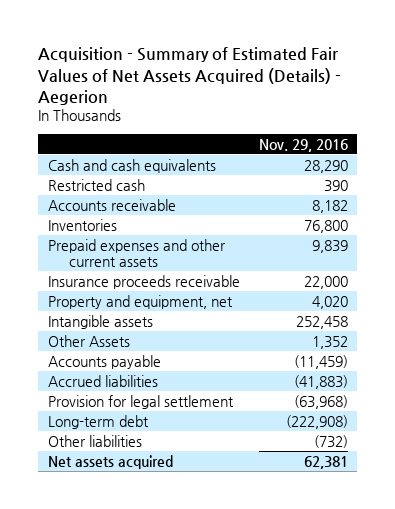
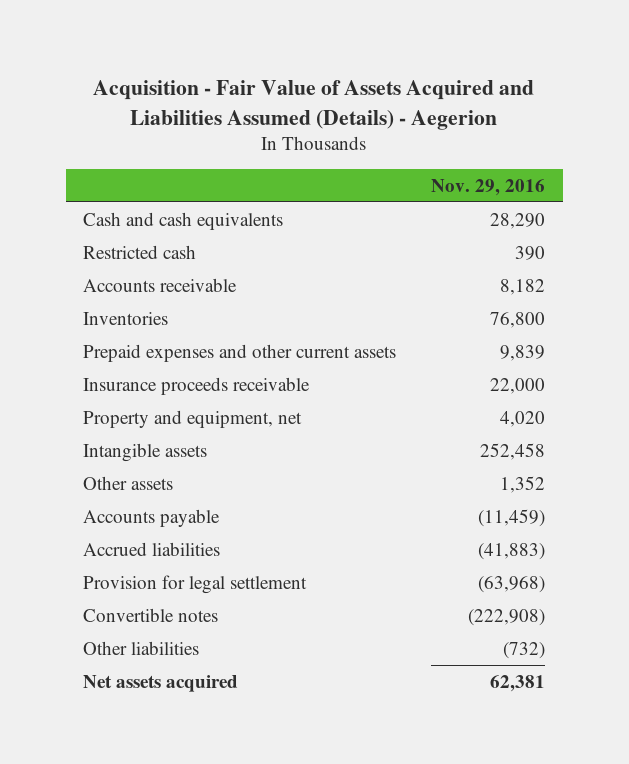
[38,47,342,105] Acquisition - Summary of Estimated Fair Values of Net Assets Acquired (Details) - Aegerion -> [93,80,535,130] Acquisition - Fair Value of Assets Acquired and Liabilities Assumed (Details) - Aegerion
[47,334,130,347] Other Assets -> [83,475,174,490] Other assets
[47,414,149,429] Long-term debt -> [83,607,219,622] Convertible notes

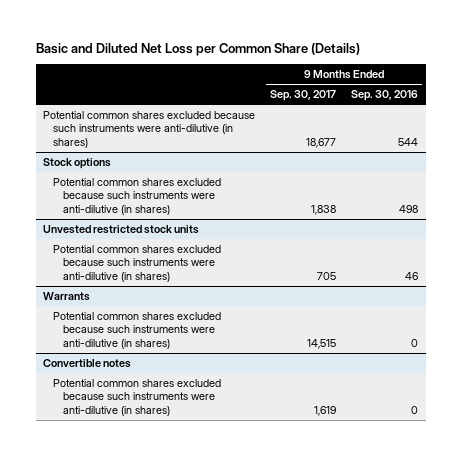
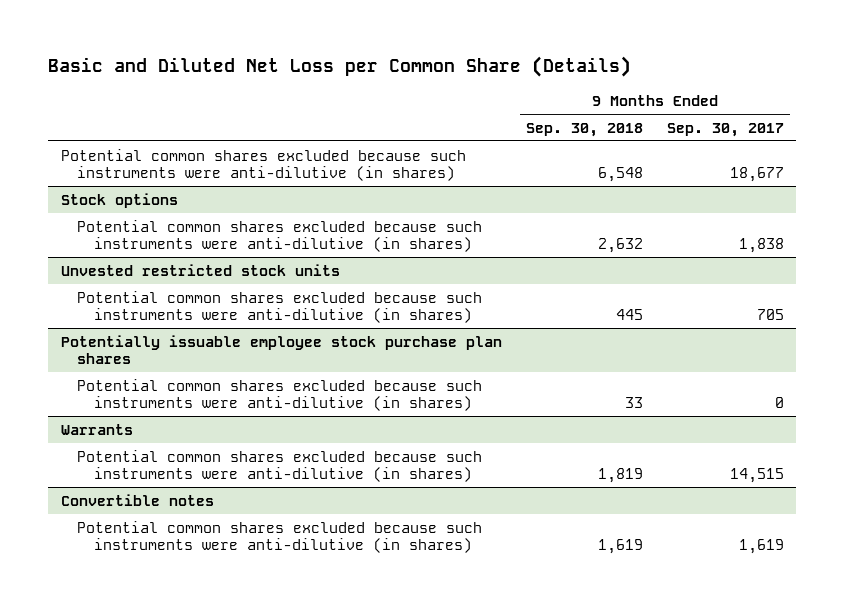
[351,90,419,102] Sep. 30, 2016 -> none
none -> [525,122,643,137] Sep. 30, 2018
none -> [60,334,502,365] Potentially issuable employee stock purchase plan shares
none -> [77,378,483,412] Potential common shares excluded because such instruments were anti-dilutive (in shares)

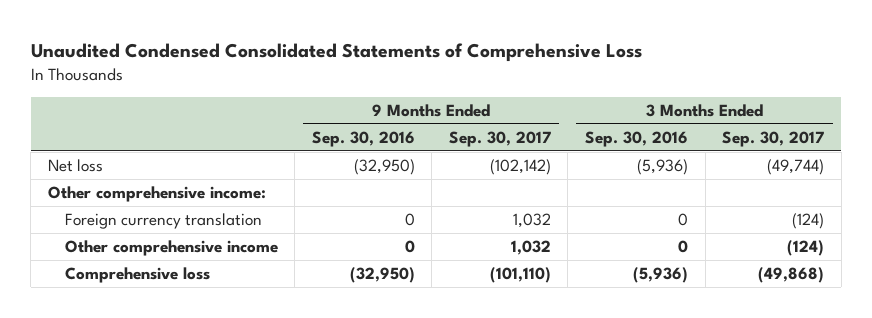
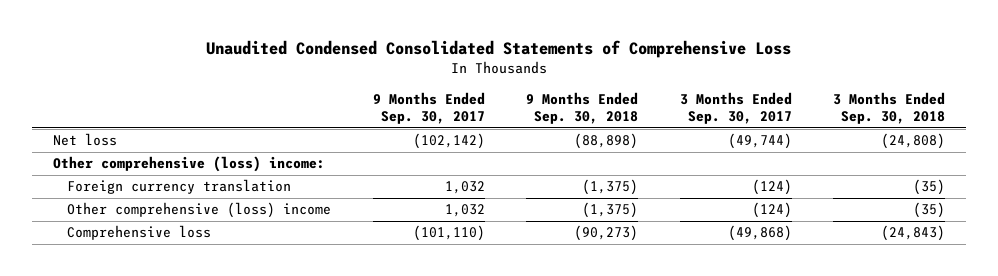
[311,130,415,147] Sep. 30, 2016 -> none
[585,130,689,147] Sep. 30, 2016 -> none
none -> [526,92,639,124] 9 Months Ended Sep. 30, 2018
none -> [833,92,946,124] 3 Months Ended Sep. 30, 2018
[47,186,266,203] Other comprehensive income: -> [52,156,325,173] Other comprehensive (loss) income:
[64,240,278,257] Other comprehensive income -> [67,202,332,219] Other comprehensive (loss) income

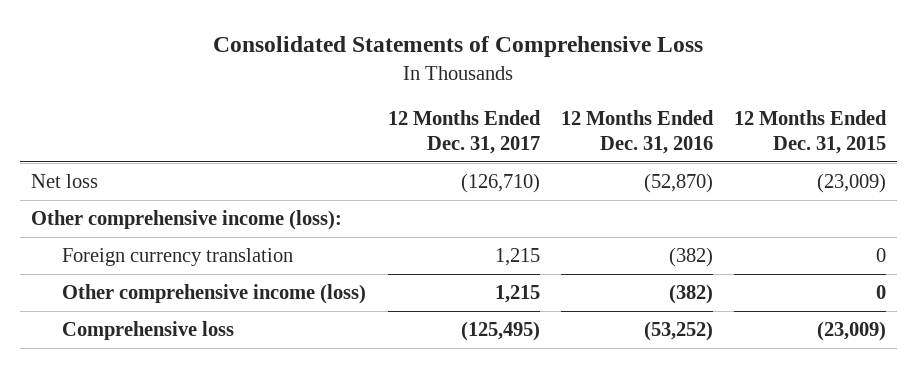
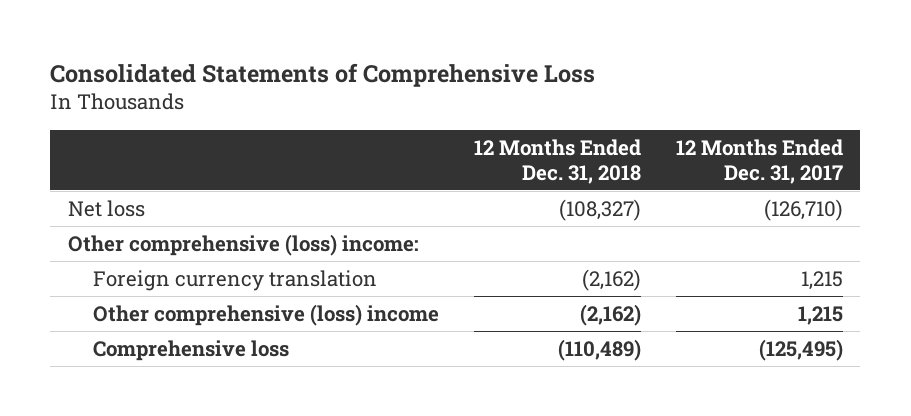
[560,110,714,154] 12 Months Ended Dec. 31, 2016 -> none
[734,110,888,154] 12 Months Ended Dec. 31, 2015 -> none
none -> [473,138,641,184] 12 Months Ended Dec. 31, 2018
[30,210,342,231] Other comprehensive income (loss): -> [67,233,419,256] Other comprehensive (loss) income:
[62,284,367,305] Other comprehensive income (loss) -> [92,303,439,326] Other comprehensive (loss) income

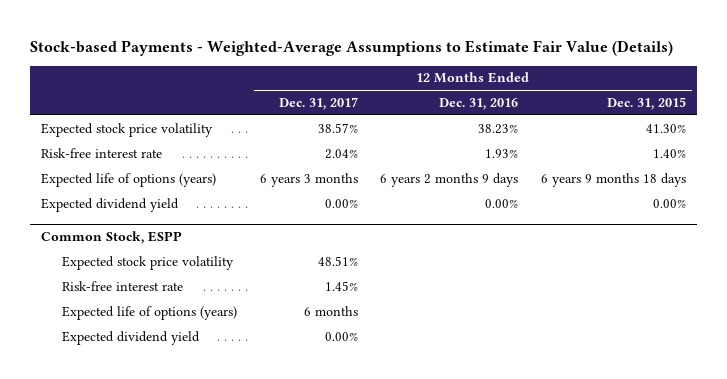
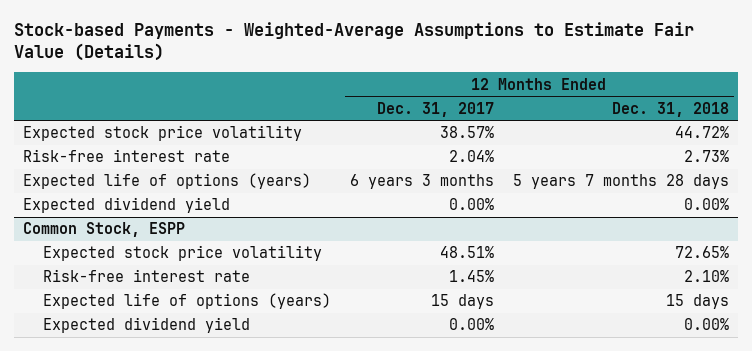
[439,97,519,110] Dec. 31, 2016 -> none
[606,96,686,110] Dec. 31, 2015 -> none
none -> [611,101,729,117] Dec. 31, 2018
[303,305,358,316] 6 months -> [430,294,494,310] 15 days

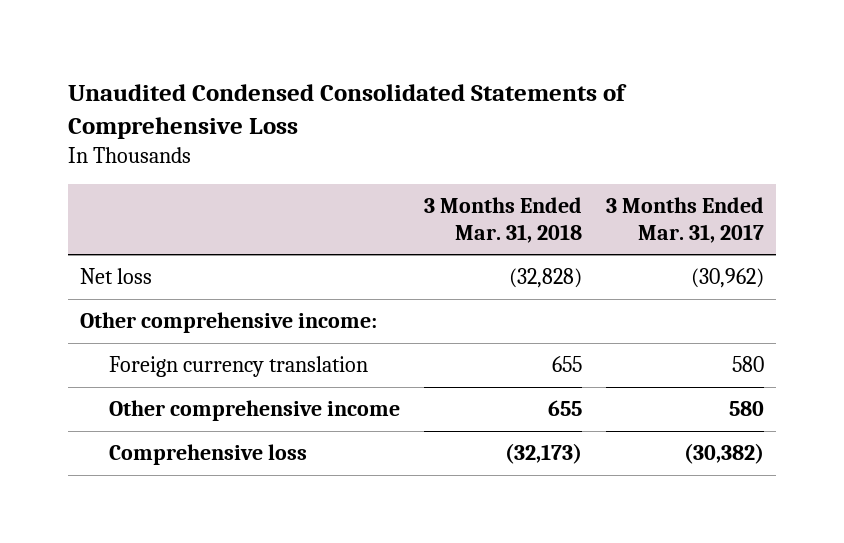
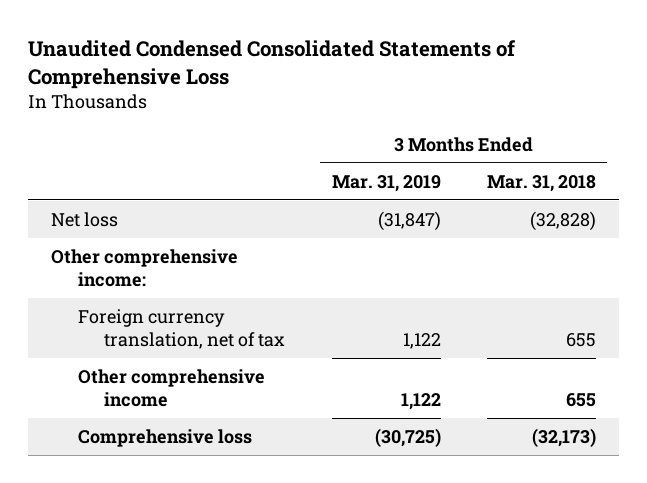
[605,196,764,243] 3 Months Ended Mar. 31, 2017 -> none
none -> [331,174,441,192] Mar. 31, 2019
[108,356,368,378] Foreign currency translation -> [77,308,286,349] Foreign currency translation, net of tax

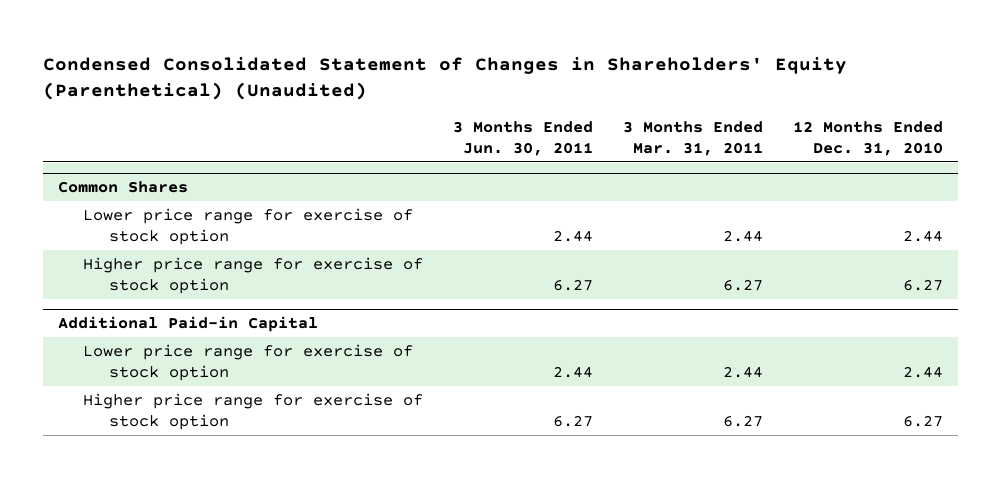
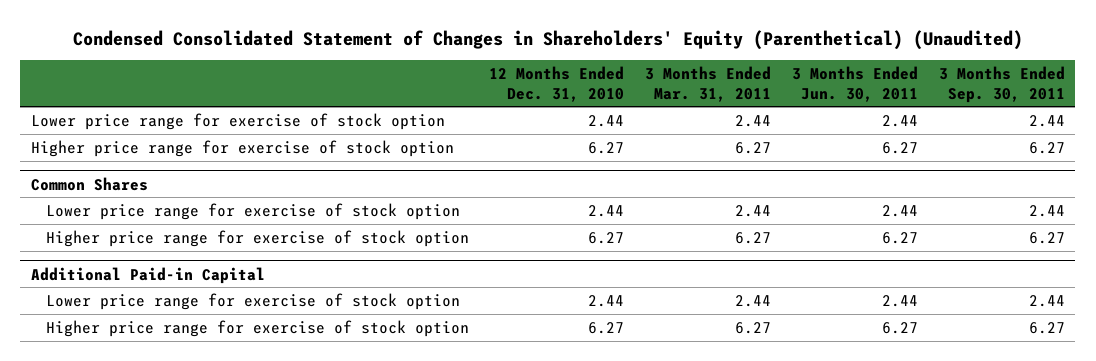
none -> [939,66,1066,103] 3 Months Ended Sep. 30, 2011
none -> [30,112,445,130] Lower price range for exercise of stock option
none -> [30,139,454,157] Higher price range for exercise of stock option

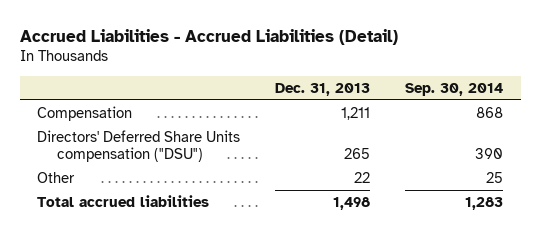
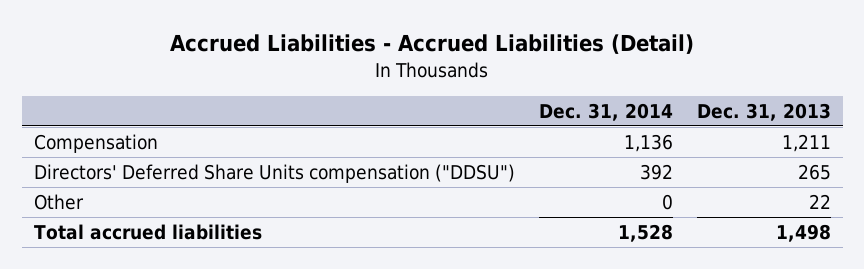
[405,82,504,96] Sep. 30, 2014 -> none
none -> [538,102,673,121] Dec. 31, 2014
[37,129,241,162] Directors' Deferred Share Units compensation ("DSU") -> [33,163,515,183] Directors' Deferred Share Units compensation ("DDSU")

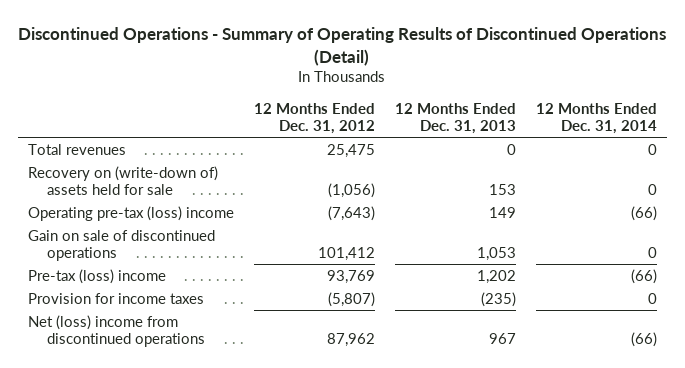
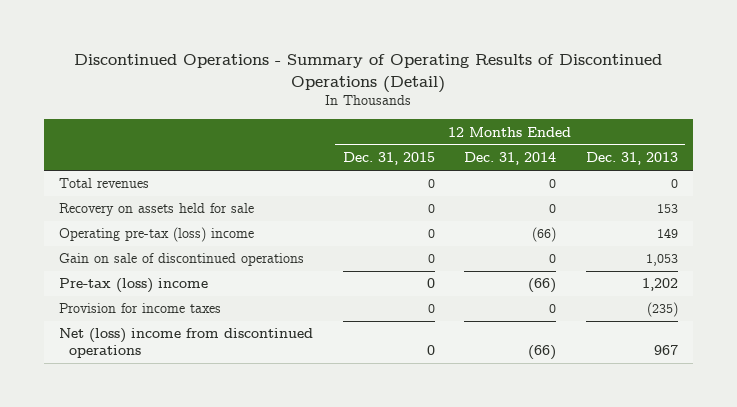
[253,102,375,134] 12 Months Ended Dec. 31, 2012 -> none
none -> [342,152,435,166] Dec. 31, 2015
[27,165,218,196] Recovery on (write-down of) assets held for sale -> [58,203,254,217] Recovery on assets held for sale

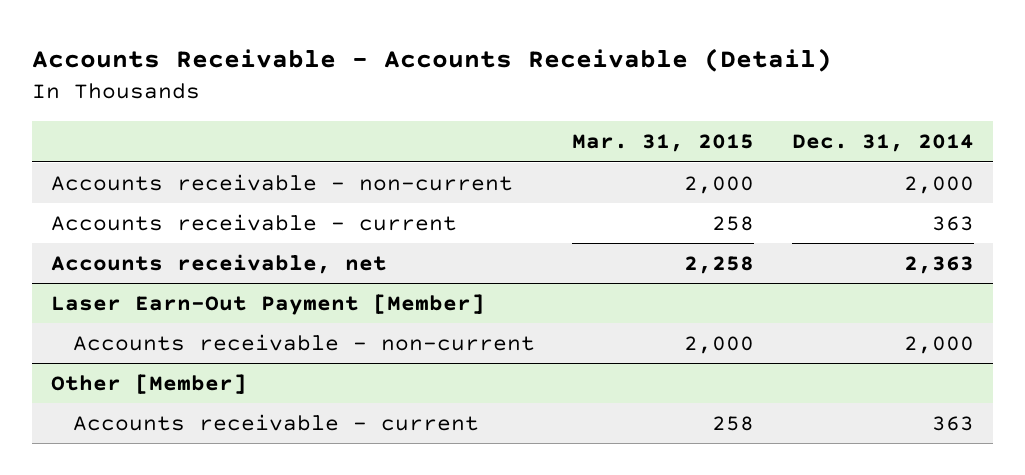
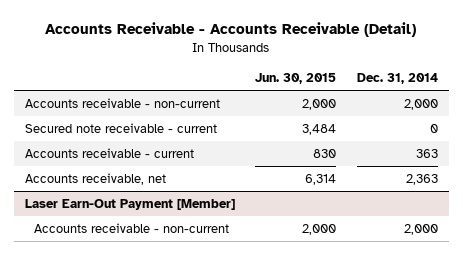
[572,134,755,153] Mar. 31, 2015 -> none
none -> [255,72,337,84] Jun. 30, 2015
none -> [24,123,217,134] Secured note receivable - current
[50,373,247,394] Other [Member] -> none
[72,413,479,431] Accounts receivable - current -> none

